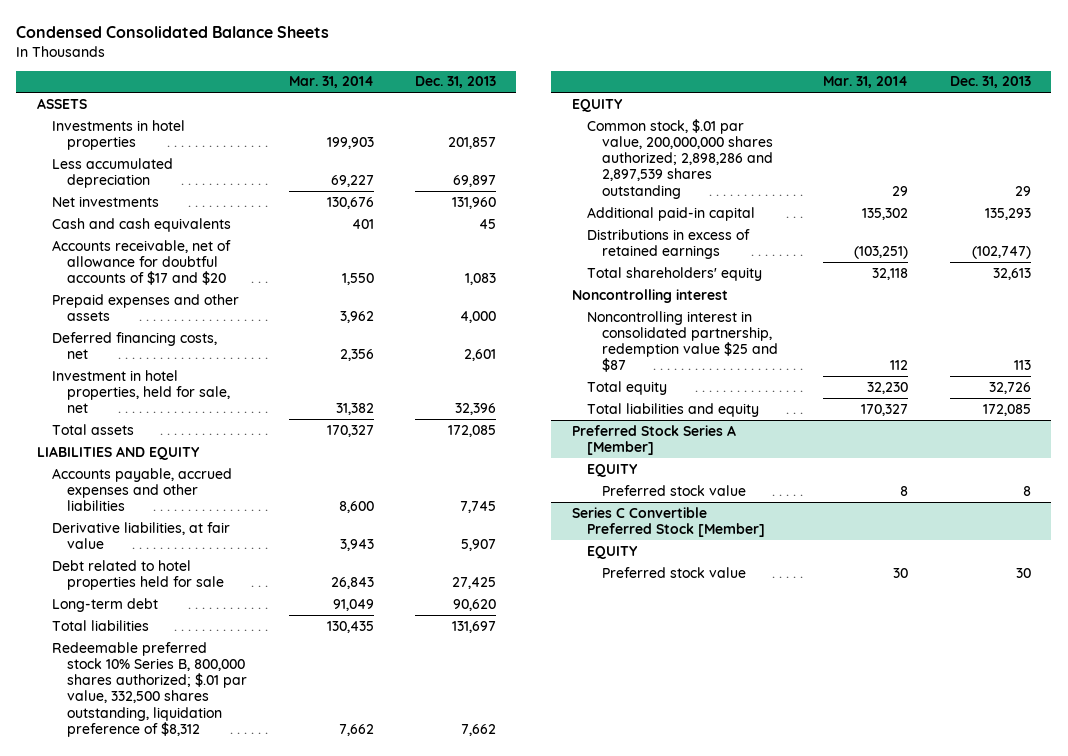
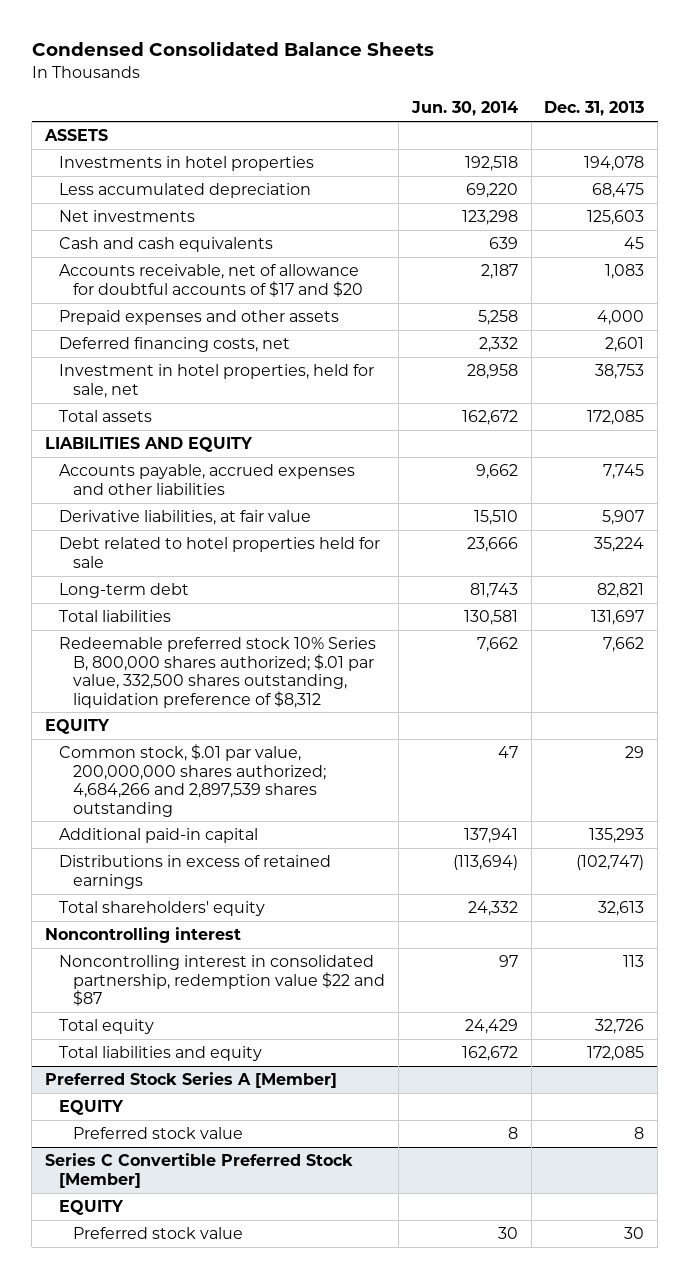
[288,76,374,89] Mar. 31, 2014 -> none
none -> [410,101,518,117] Jun. 30, 2014
[447,136,496,149] 201,857 -> [584,156,645,172] 194,078
[452,174,496,187] 69,897 -> [592,183,645,199] 68,475
[451,196,496,209] 131,960 -> [587,210,645,226] 125,603
[454,403,496,416] 32,396 -> [595,364,645,380] 38,753
[451,576,496,589] 27,425 -> [594,537,645,553] 35,224
[452,598,496,611] 90,620 -> [597,583,645,599] 82,821
[587,118,774,199] Common stock, $.01 par value, 200,000,000 shares authorized; 2,898,286 and 2,897,539 shares outstanding -> [58,744,326,817] Common stock, $.01 par value, 200,000,000 shares authorized; 4,684,266 and 2,897,539 shares outstanding
[587,310,779,373] Noncontrolling interest in consolidated partnership, redemption value $25 and $87 -> [58,955,385,1007] Noncontrolling interest in consolidated partnership, redemption value $22 and $87

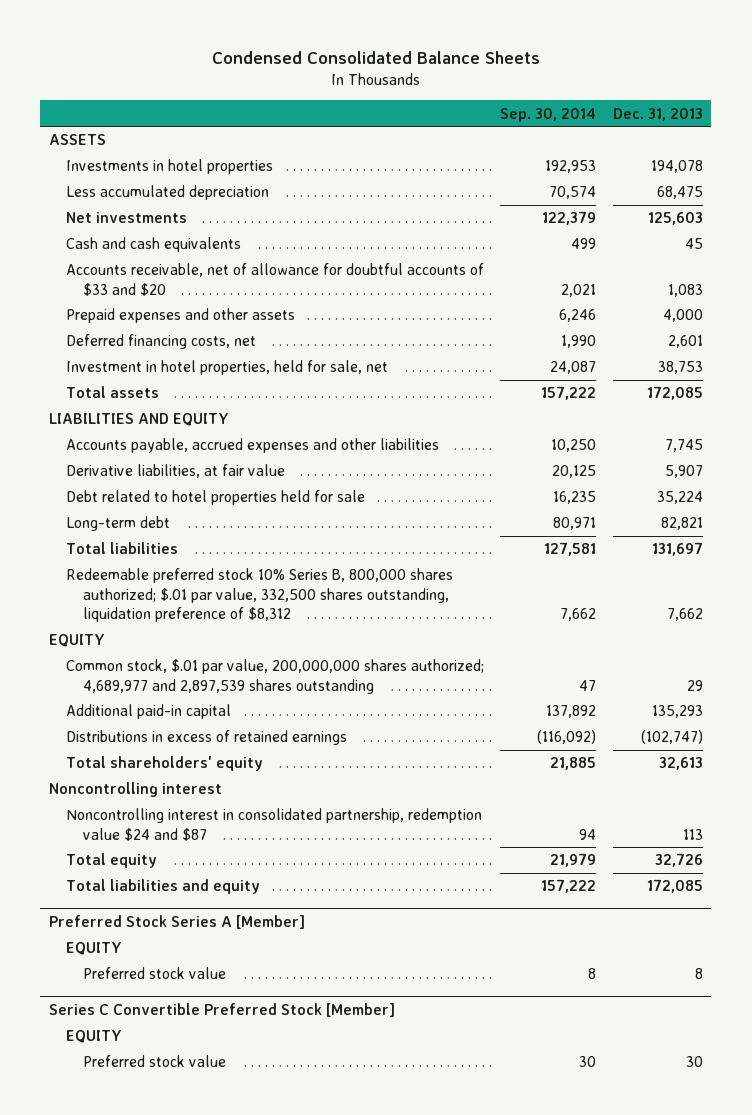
[410,101,518,117] Jun. 30, 2014 -> none
none -> [500,107,597,122] Sep. 30, 2014
[58,264,363,297] Accounts receivable, net of allowance for doubtful accounts of $17 and $20 -> [65,263,484,296] Accounts receivable, net of allowance for doubtful accounts of $33 and $20
[58,744,326,817] Common stock, $.01 par value, 200,000,000 shares authorized; 4,684,266 and 2,897,539 shares outstanding -> [65,659,484,694] Common stock, $.01 par value, 200,000,000 shares authorized; 4,689,977 and 2,897,539 shares outstanding
[58,955,385,1007] Noncontrolling interest in consolidated partnership, redemption value $22 and $87 -> [65,808,482,841] Noncontrolling interest in consolidated partnership, redemption value $24 and $87

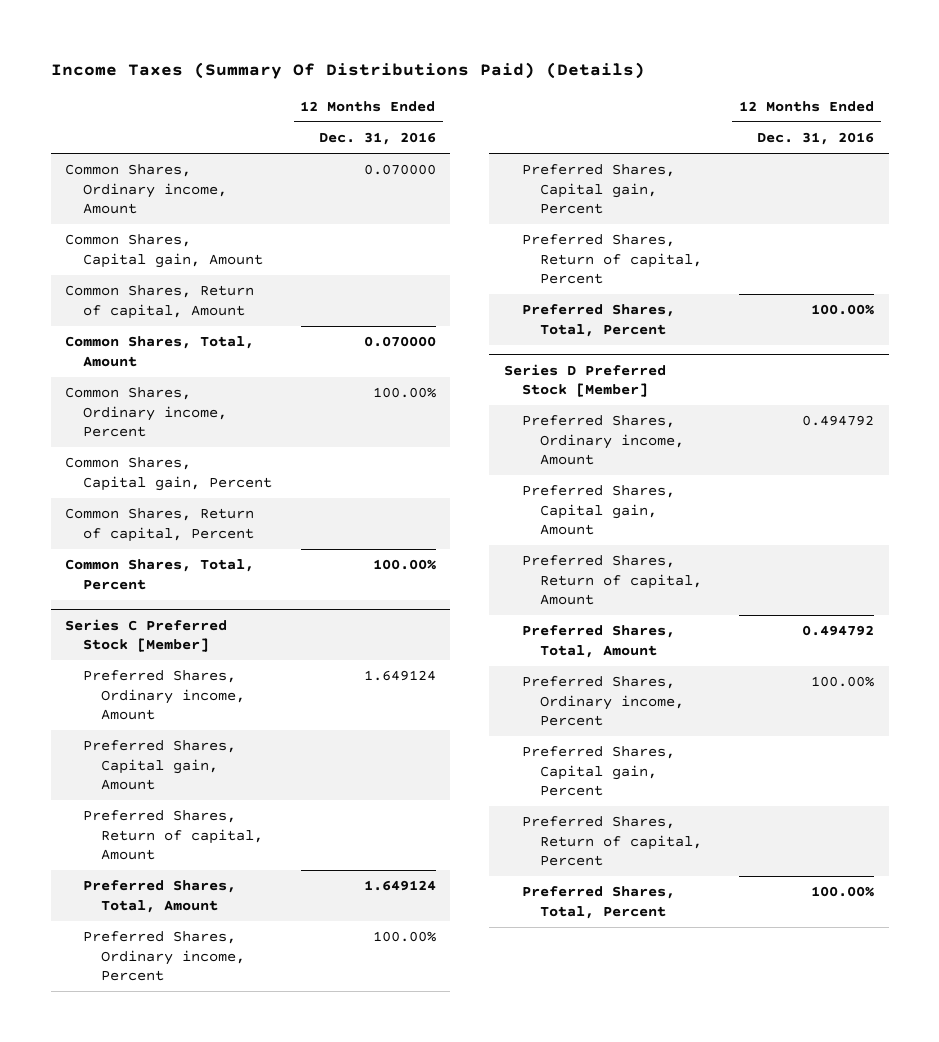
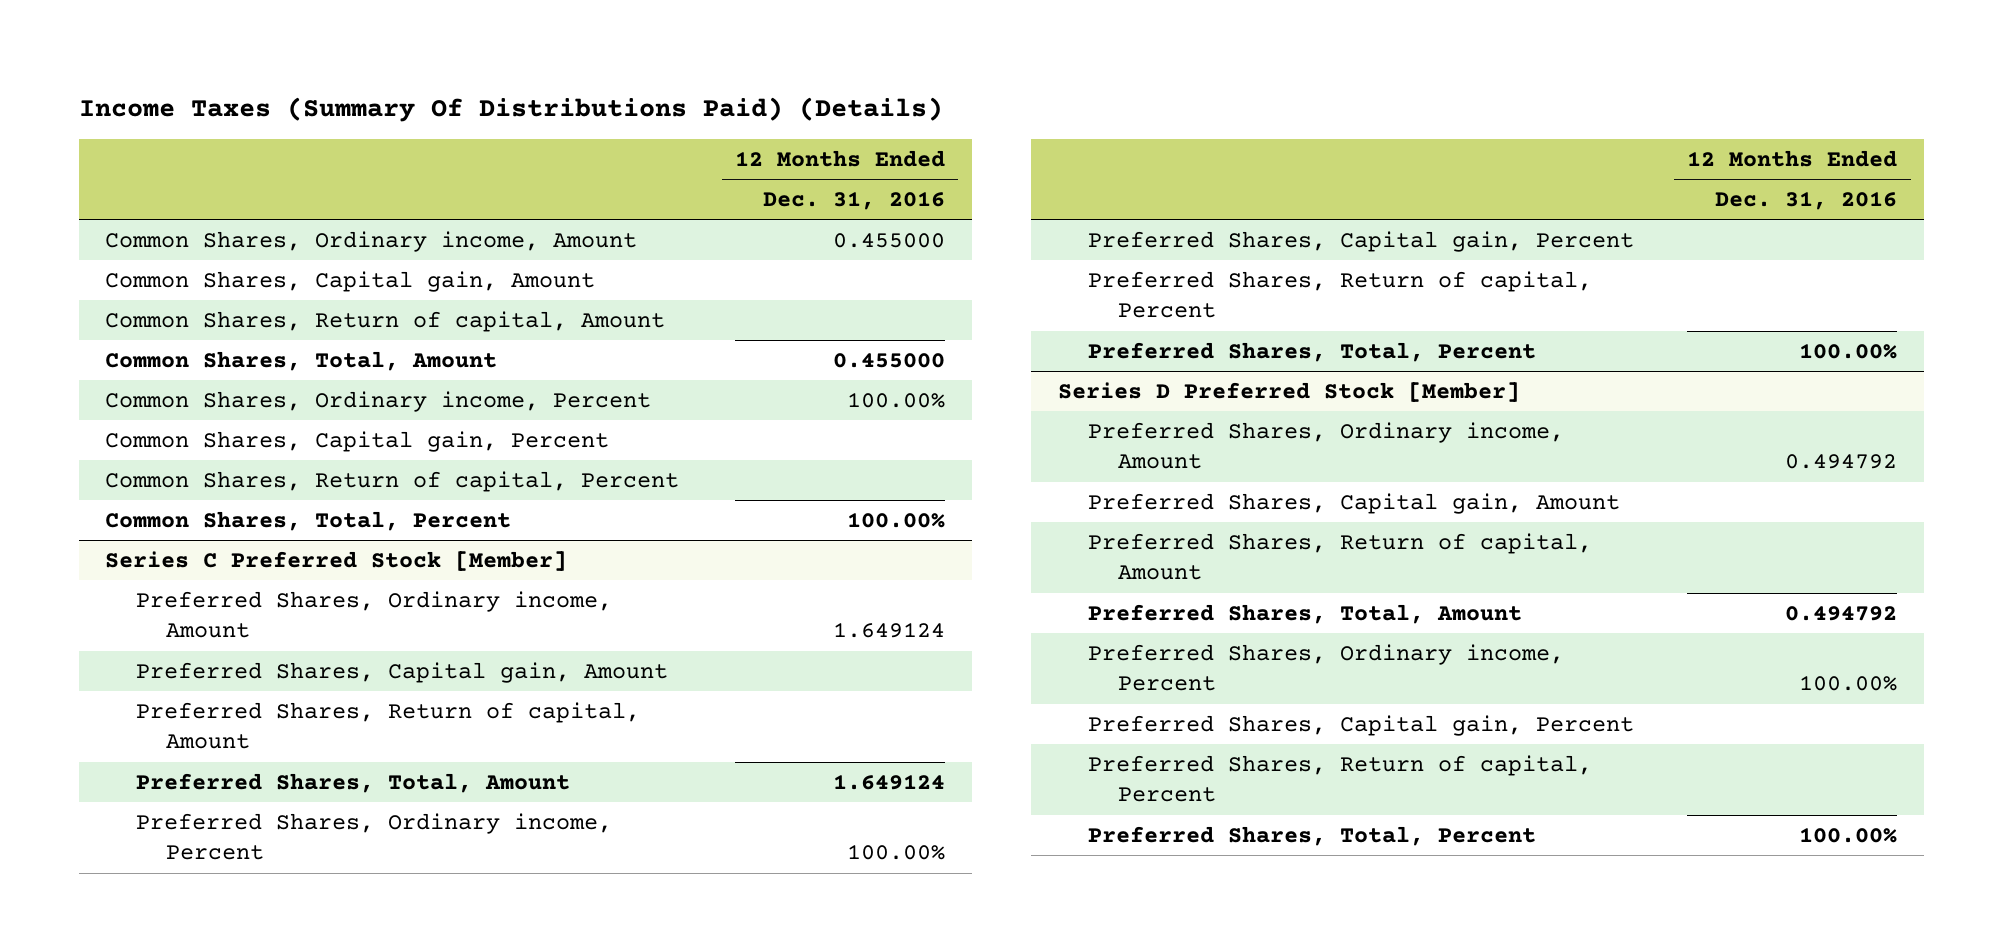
[363,164,436,176] 0.070000 -> [833,232,946,248] 0.455000
[363,336,436,348] 0.070000 -> [833,352,946,368] 0.455000

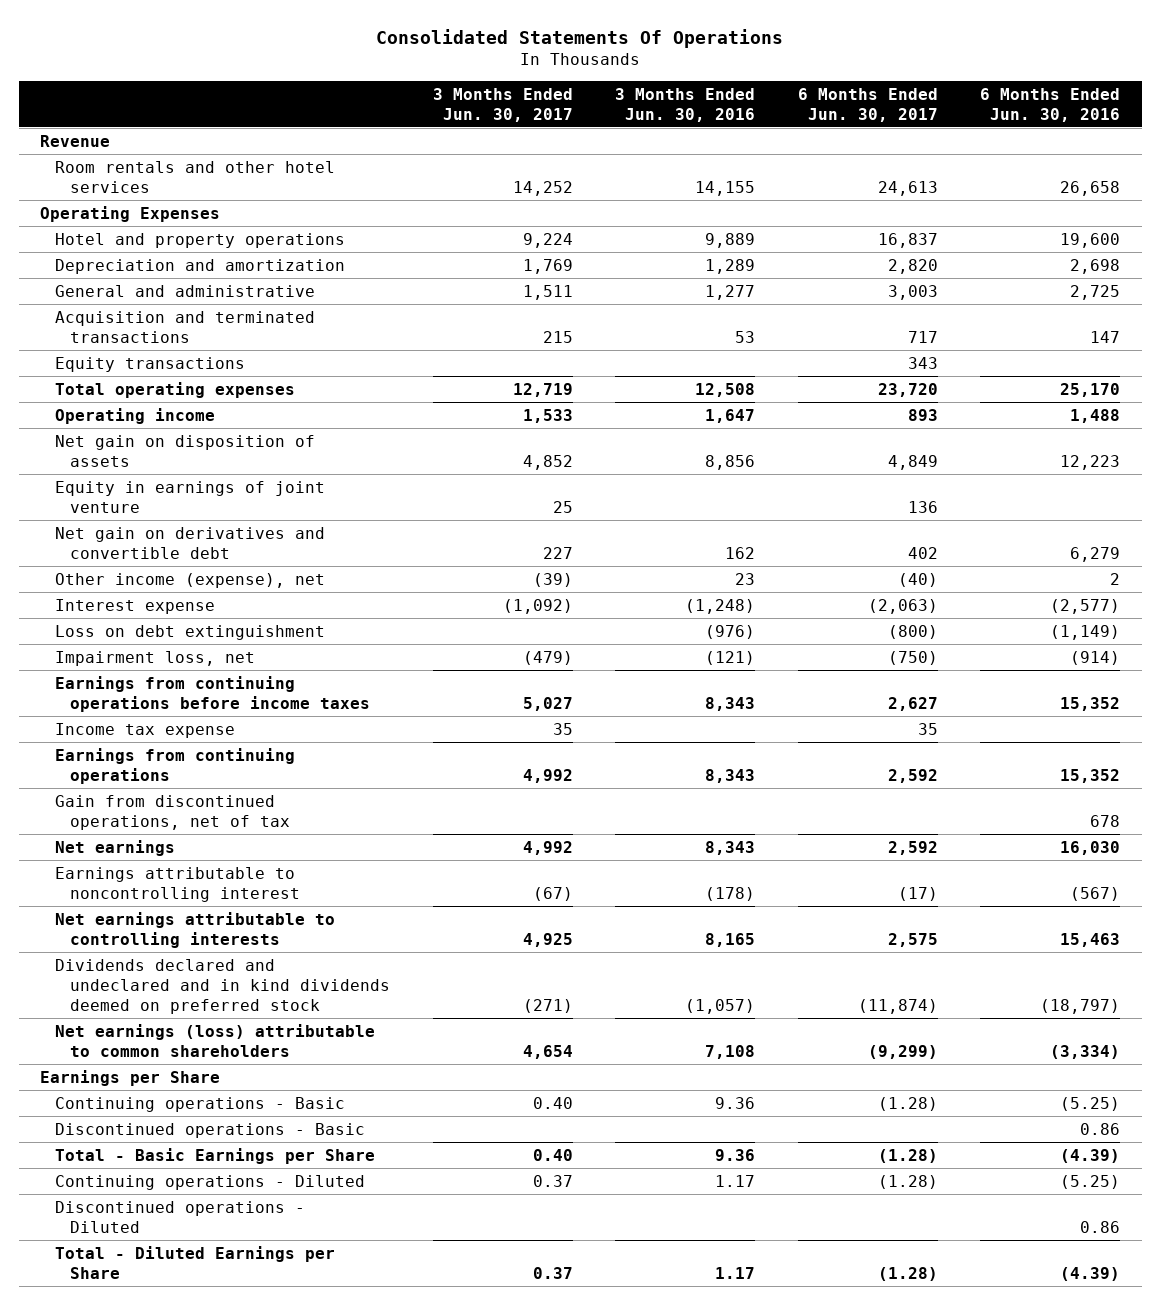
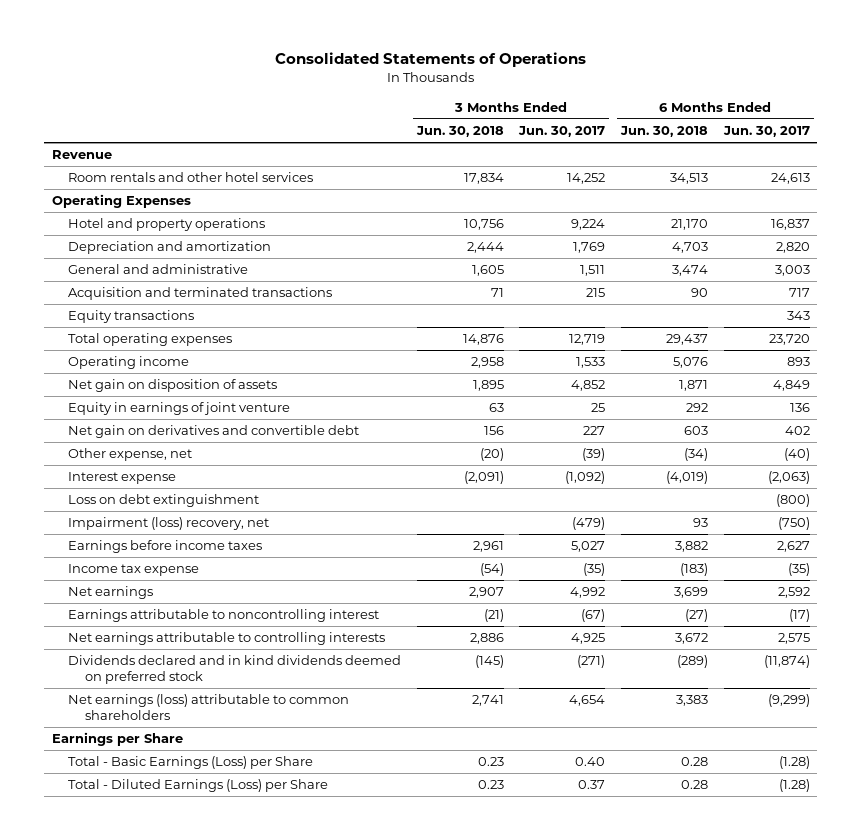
[376,28,784,48] Consolidated Statements Of Operations -> [274,52,586,68] Consolidated Statements of Operations
[615,87,756,122] 3 Months Ended Jun. 30, 2016 -> none
[980,87,1121,122] 6 Months Ended Jun. 30, 2016 -> none
none -> [415,126,504,138] Jun. 30, 2018
none -> [620,126,709,138] Jun. 30, 2018
[55,572,326,588] Other income (expense), net -> [68,448,193,462] Other expense, net
[55,747,296,784] Earnings from continuing operations -> none
[55,794,291,830] Gain from discontinued operations, net of tax -> none
[55,650,256,666] Impairment loss, net -> [68,517,270,531] Impairment (loss) recovery, net
[55,675,371,712] Earnings from continuing operations before income taxes -> [68,540,263,554] Earnings before income taxes
[552,722,573,735] 35 -> [583,563,606,577] (35)
[917,722,938,735] 35 -> [787,563,810,577] (35)
[55,958,391,1014] Dividends declared and undeclared and in kind dividends deemed on preferred stock -> [68,655,402,684] Dividends declared and in kind dividends deemed on preferred stock
[55,1096,346,1112] Continuing operations - Basic -> none
[55,1122,366,1138] Discontinued operations - Basic -> none
[55,1174,366,1190] Continuing operations - Diluted -> none
[55,1200,306,1233] Discontinued operations - Diluted -> none
[55,1147,376,1164] Total - Basic Earnings per Share -> [68,756,314,770] Total - Basic Earnings (Loss) per Share
[55,1245,336,1279] Total - Diluted Earnings per Share -> [68,779,329,793] Total - Diluted Earnings (Loss) per Share

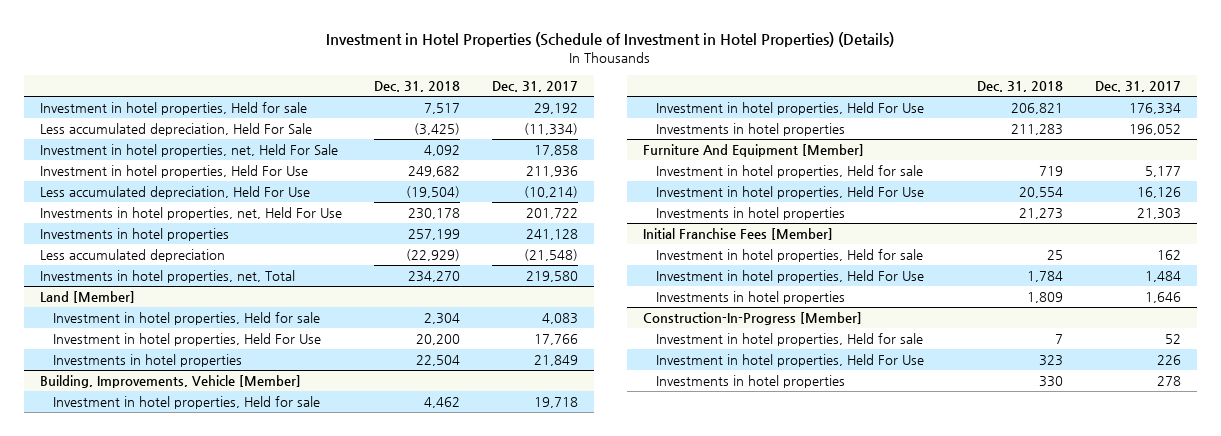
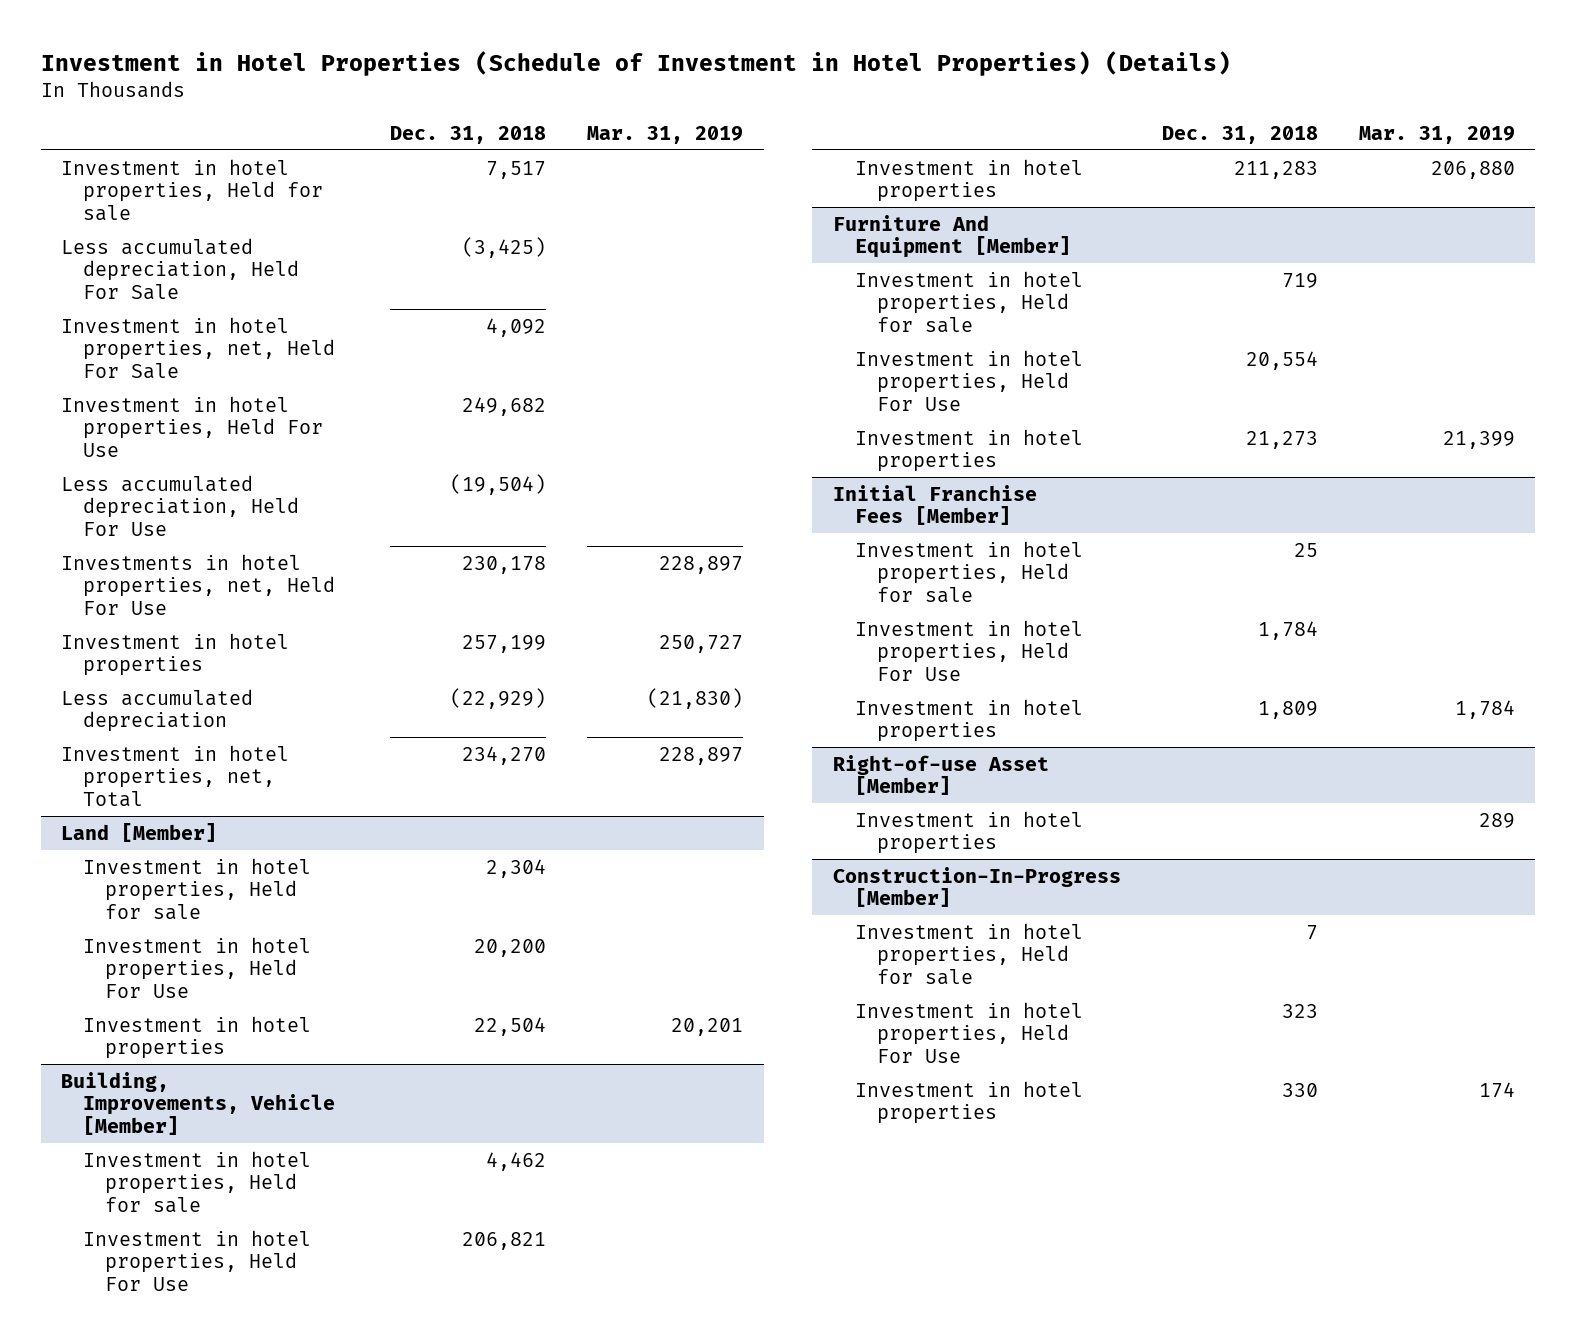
[492,81,579,93] Dec. 31, 2017 -> none
none -> [587,125,744,144] Mar. 31, 2019
[40,228,230,242] Investments in hotel properties -> [61,632,290,677] Investment in hotel properties
[40,270,296,284] Investments in hotel properties, net, Total -> [61,744,290,807] Investment in hotel properties, net, Total
[53,354,243,368] Investments in hotel properties -> [83,1015,312,1060] Investment in hotel properties
[655,123,845,137] Investments in hotel properties -> [854,158,1083,203] Investment in hotel properties
[655,207,845,221] Investments in hotel properties -> [854,428,1083,473] Investment in hotel properties
[655,291,845,305] Investments in hotel properties -> [854,698,1083,743] Investment in hotel properties
none -> [832,754,1049,796] Right-of-use Asset [Member]
none -> [854,810,1083,855] Investment in hotel properties
[655,375,845,389] Investments in hotel properties -> [854,1080,1083,1125] Investment in hotel properties

